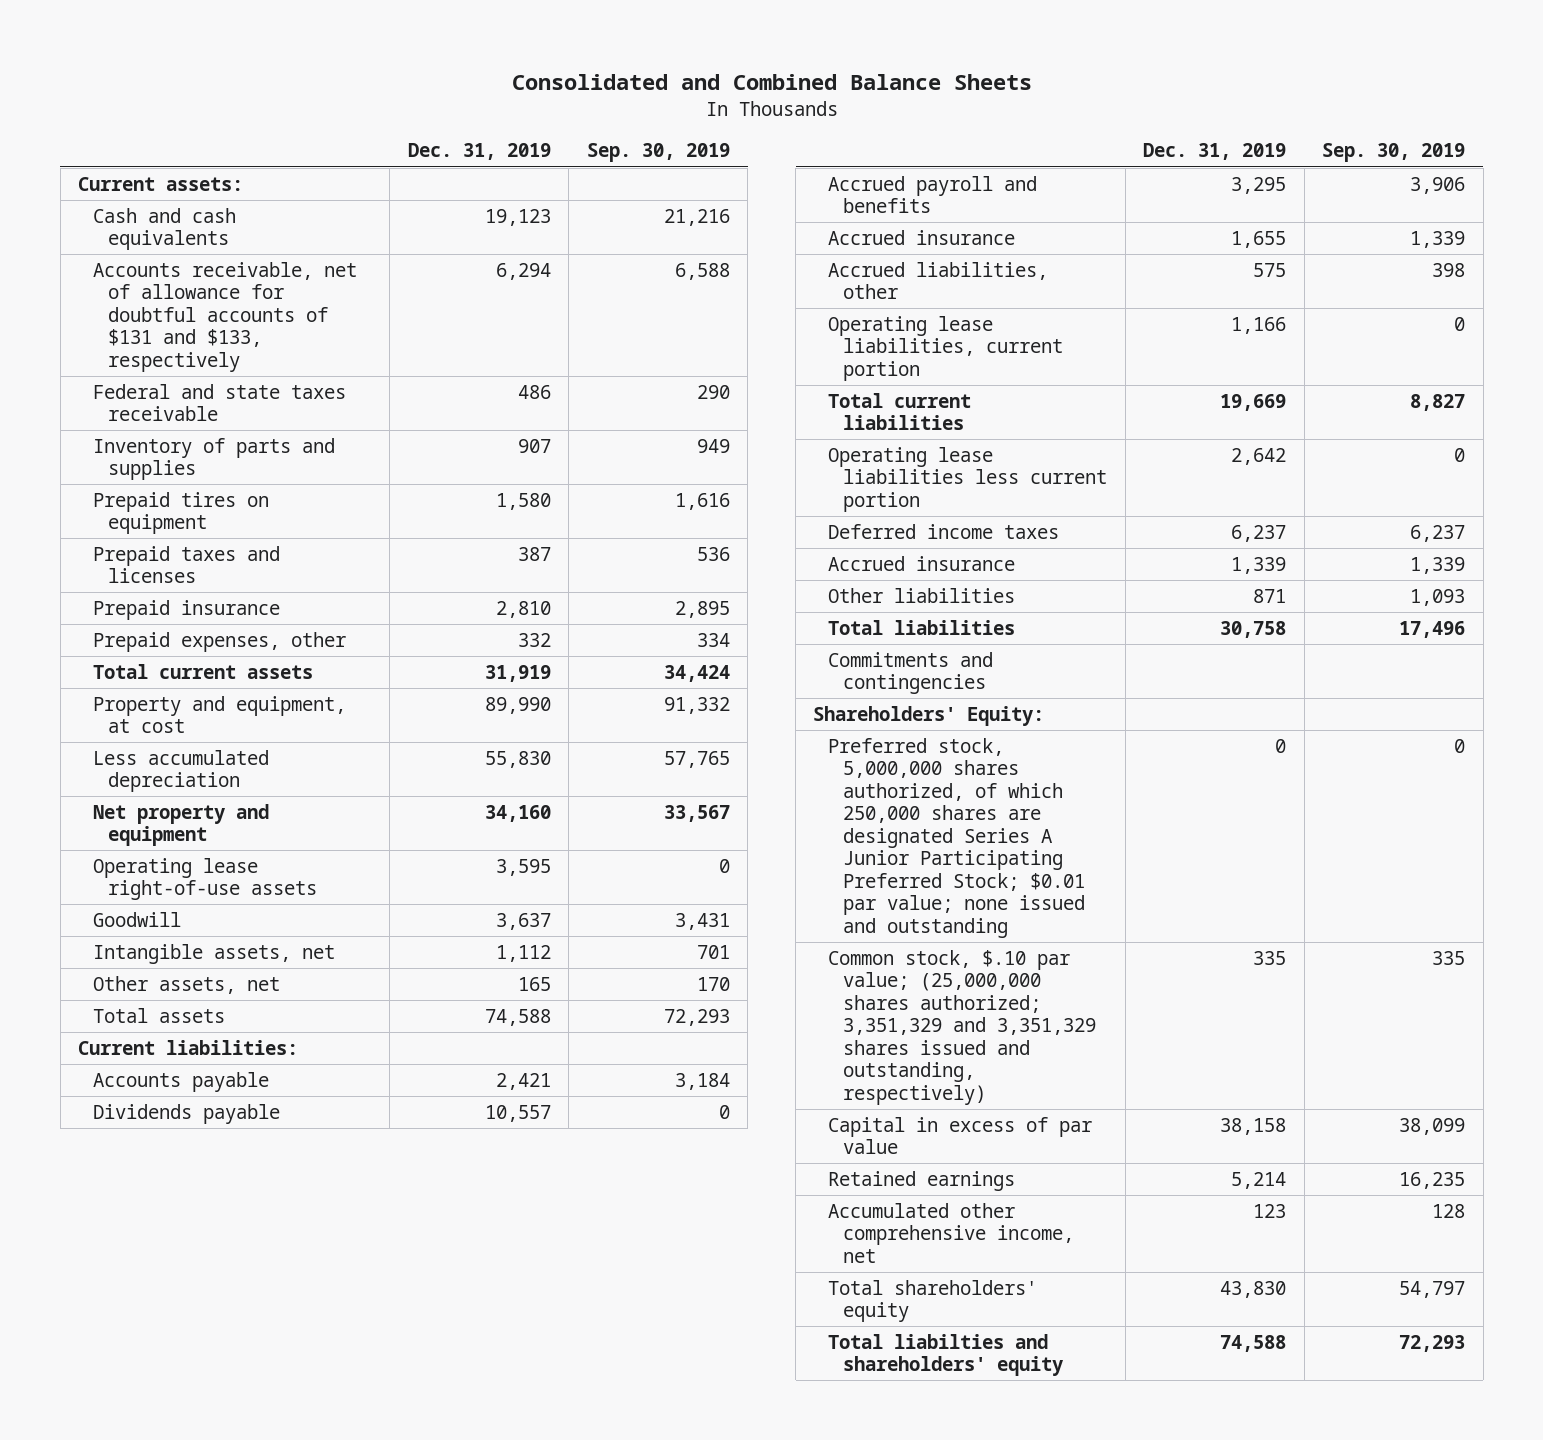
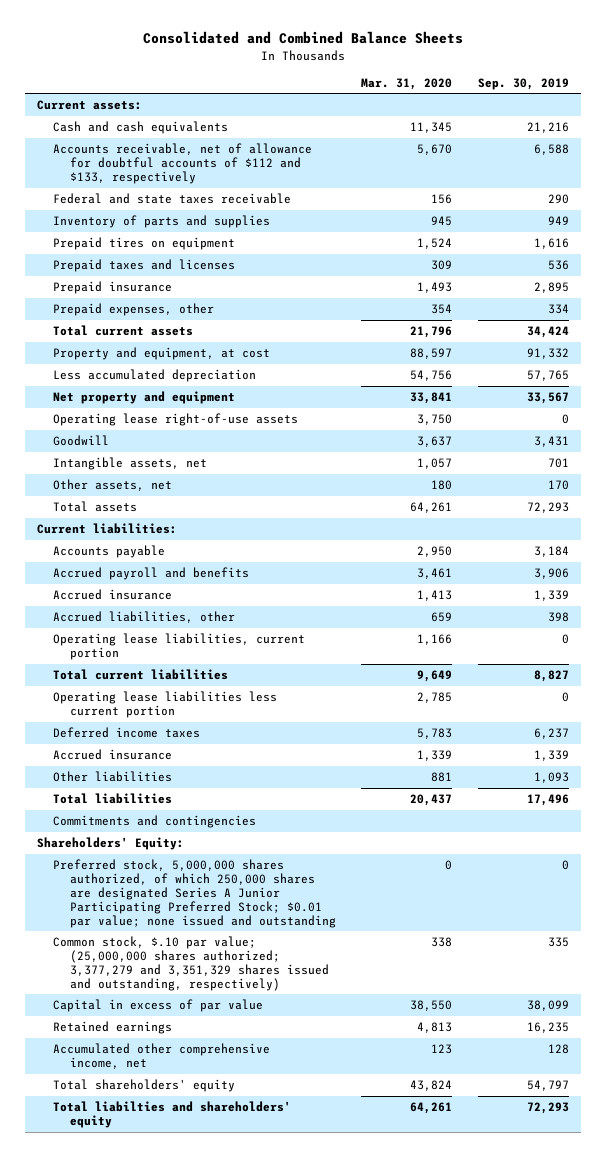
[407,143,551,161] Dec. 31, 2019 -> none
none -> [361,77,453,90] Mar. 31, 2020
[93,261,358,372] Accounts receivable, net of allowance for doubtful accounts of $131 and $133, respectively -> [53,143,313,184] Accounts receivable, net of allowance for doubtful accounts of $112 and $133, respectively
[93,1103,281,1124] Dividends payable -> none
[828,949,1097,1105] Common stock, $.10 par value; (25,000,000 shares authorized; 3,351,329 and 3,351,329 shares issued and outstanding, respectively) -> [53,936,329,991] Common stock, $.10 par value; (25,000,000 shares authorized; 3,377,279 and 3,351,329 shares issued and outstanding, respectively)

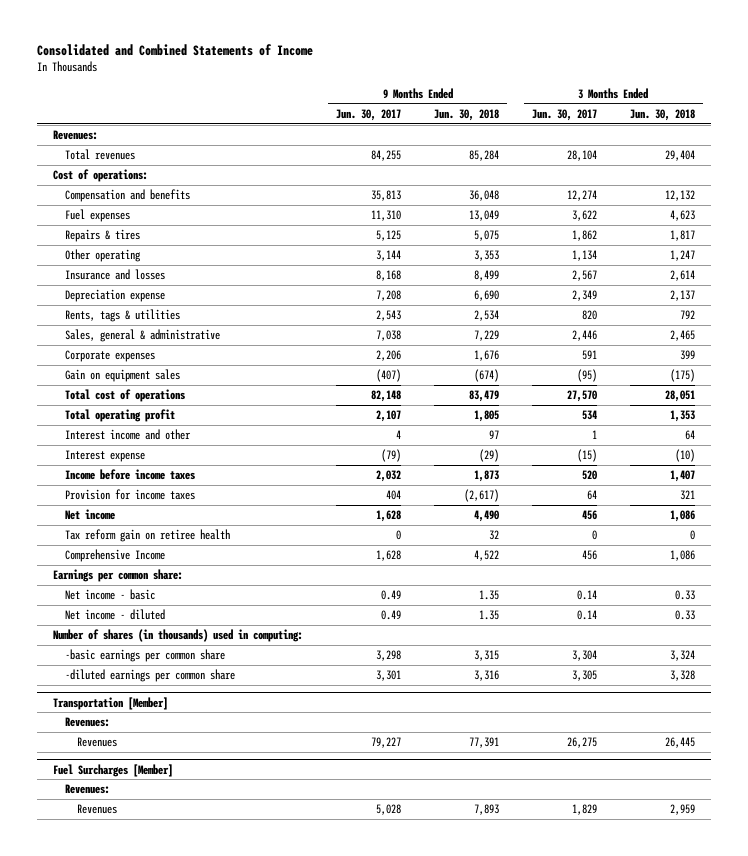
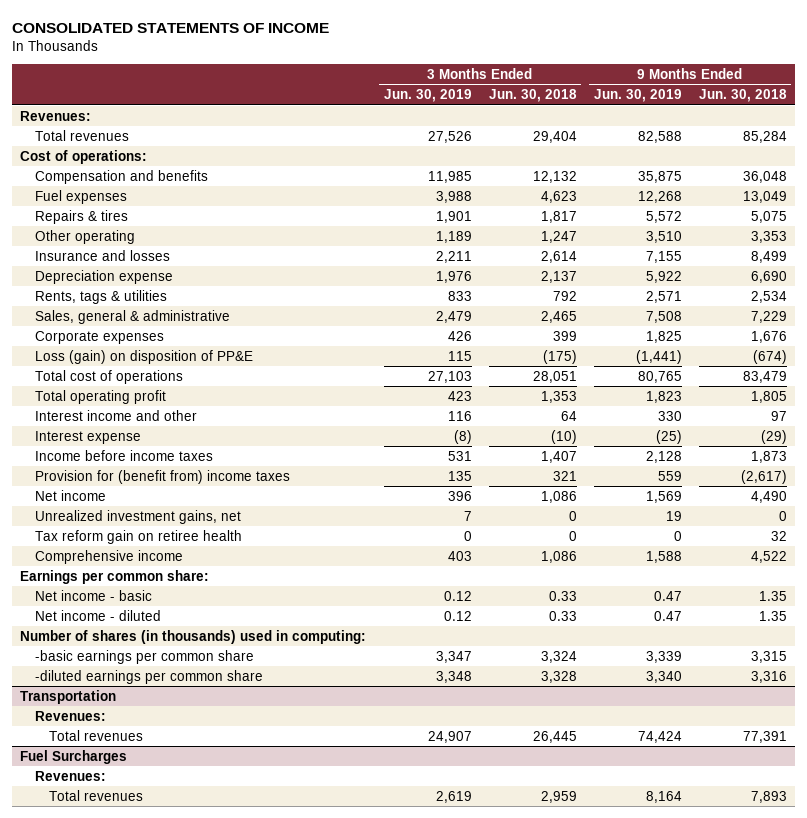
[36,44,313,57] Consolidated and Combined Statements of Income -> [11,22,329,33] CONSOLIDATED STATEMENTS OF INCOME
[336,108,402,121] Jun. 30, 2017 -> none
[531,108,597,121] Jun. 30, 2017 -> none
none -> [383,89,472,103] Jun. 30, 2019
none -> [593,89,682,103] Jun. 30, 2019
[64,369,180,383] Gain on equipment sales -> [34,349,253,364] Loss (gain) on disposition of PP&E
[64,489,195,501] Provision for income taxes -> [34,469,290,484] Provision for (benefit from) income taxes
none -> [34,509,241,524] Unrealized investment gains, net
[64,549,165,563] Comprehensive Income -> [34,549,183,564] Comprehensive income
[53,696,169,710] Transportation [Member] -> [20,689,117,704] Transportation
[76,737,117,748] Revenues -> [49,729,144,741] Total revenues
[53,763,174,777] Fuel Surcharges [Member] -> [20,749,128,764] Fuel Surcharges
[76,804,117,815] Revenues -> [49,789,144,801] Total revenues

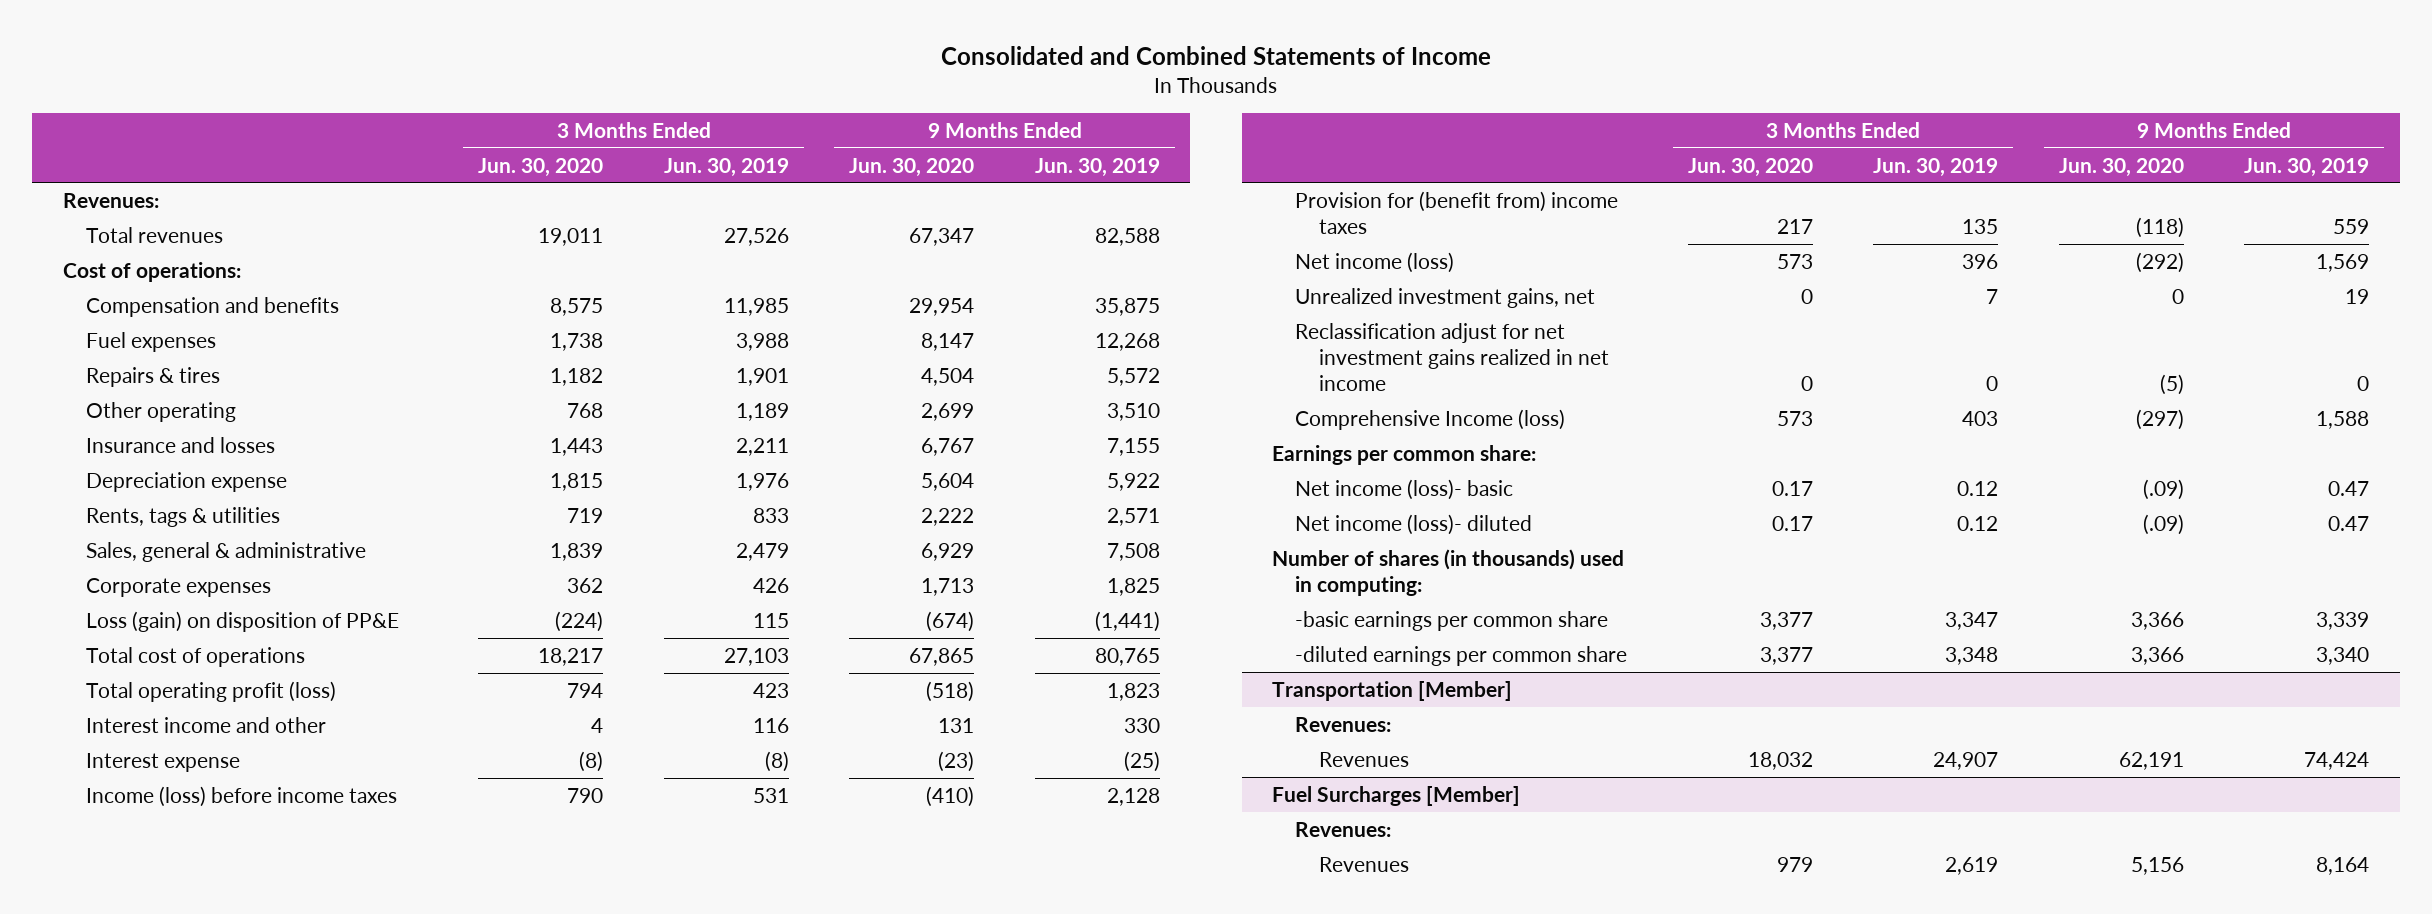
[11,22,329,33] CONSOLIDATED STATEMENTS OF INCOME -> [941,45,1492,65] Consolidated and Combined Statements of Income
[488,89,577,103] Jun. 30, 2018 -> none
[698,89,787,103] Jun. 30, 2018 -> none
none -> [478,157,604,177] Jun. 30, 2020
none -> [849,157,975,177] Jun. 30, 2020
[34,389,166,404] Total operating profit -> [85,680,336,702] Total operating profit (loss)
[34,449,213,461] Income before income taxes -> [85,785,397,807] Income (loss) before income taxes
[34,489,106,501] Net income -> [1295,251,1455,273] Net income (loss)
[34,529,242,544] Tax reform gain on retiree health -> none
none -> [1295,322,1609,392] Reclassification adjust for net investment gains realized in net income
[34,549,183,564] Comprehensive income -> [1295,408,1566,430] Comprehensive Income (loss)
[34,589,152,601] Net income - basic -> [1295,478,1514,500] Net income (loss)- basic
[34,609,161,621] Net income - diluted -> [1295,513,1533,535] Net income (loss)- diluted
[20,689,117,704] Transportation -> [1272,680,1513,701] Transportation [Member]
[49,729,144,741] Total revenues -> [1318,751,1409,767] Revenues
[20,749,128,764] Fuel Surcharges -> [1272,785,1521,806] Fuel Surcharges [Member]
[49,789,144,801] Total revenues -> [1318,856,1409,872] Revenues

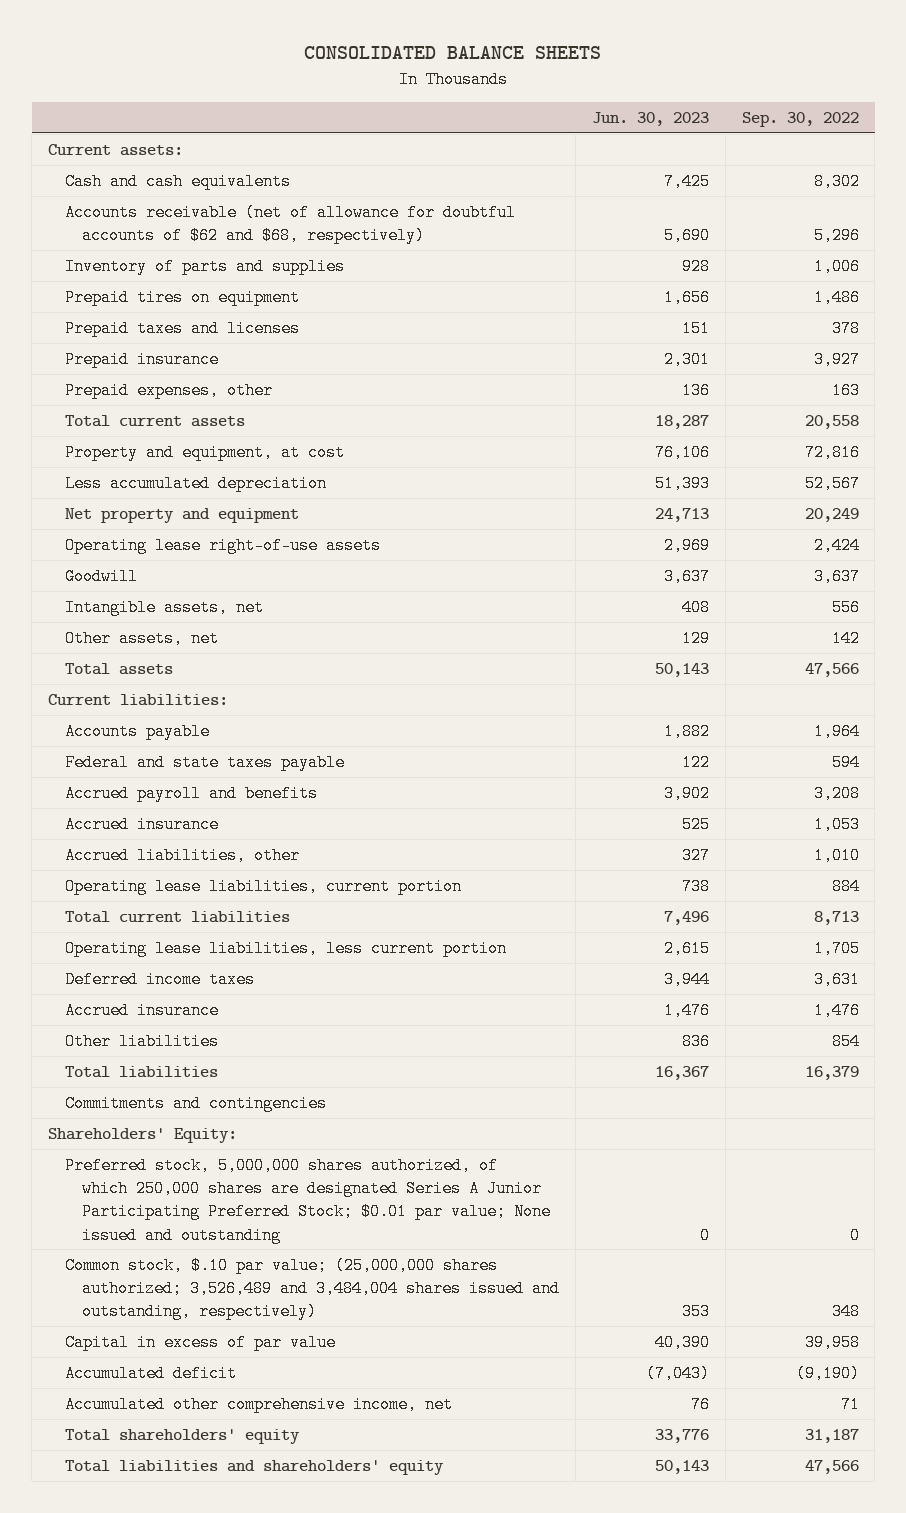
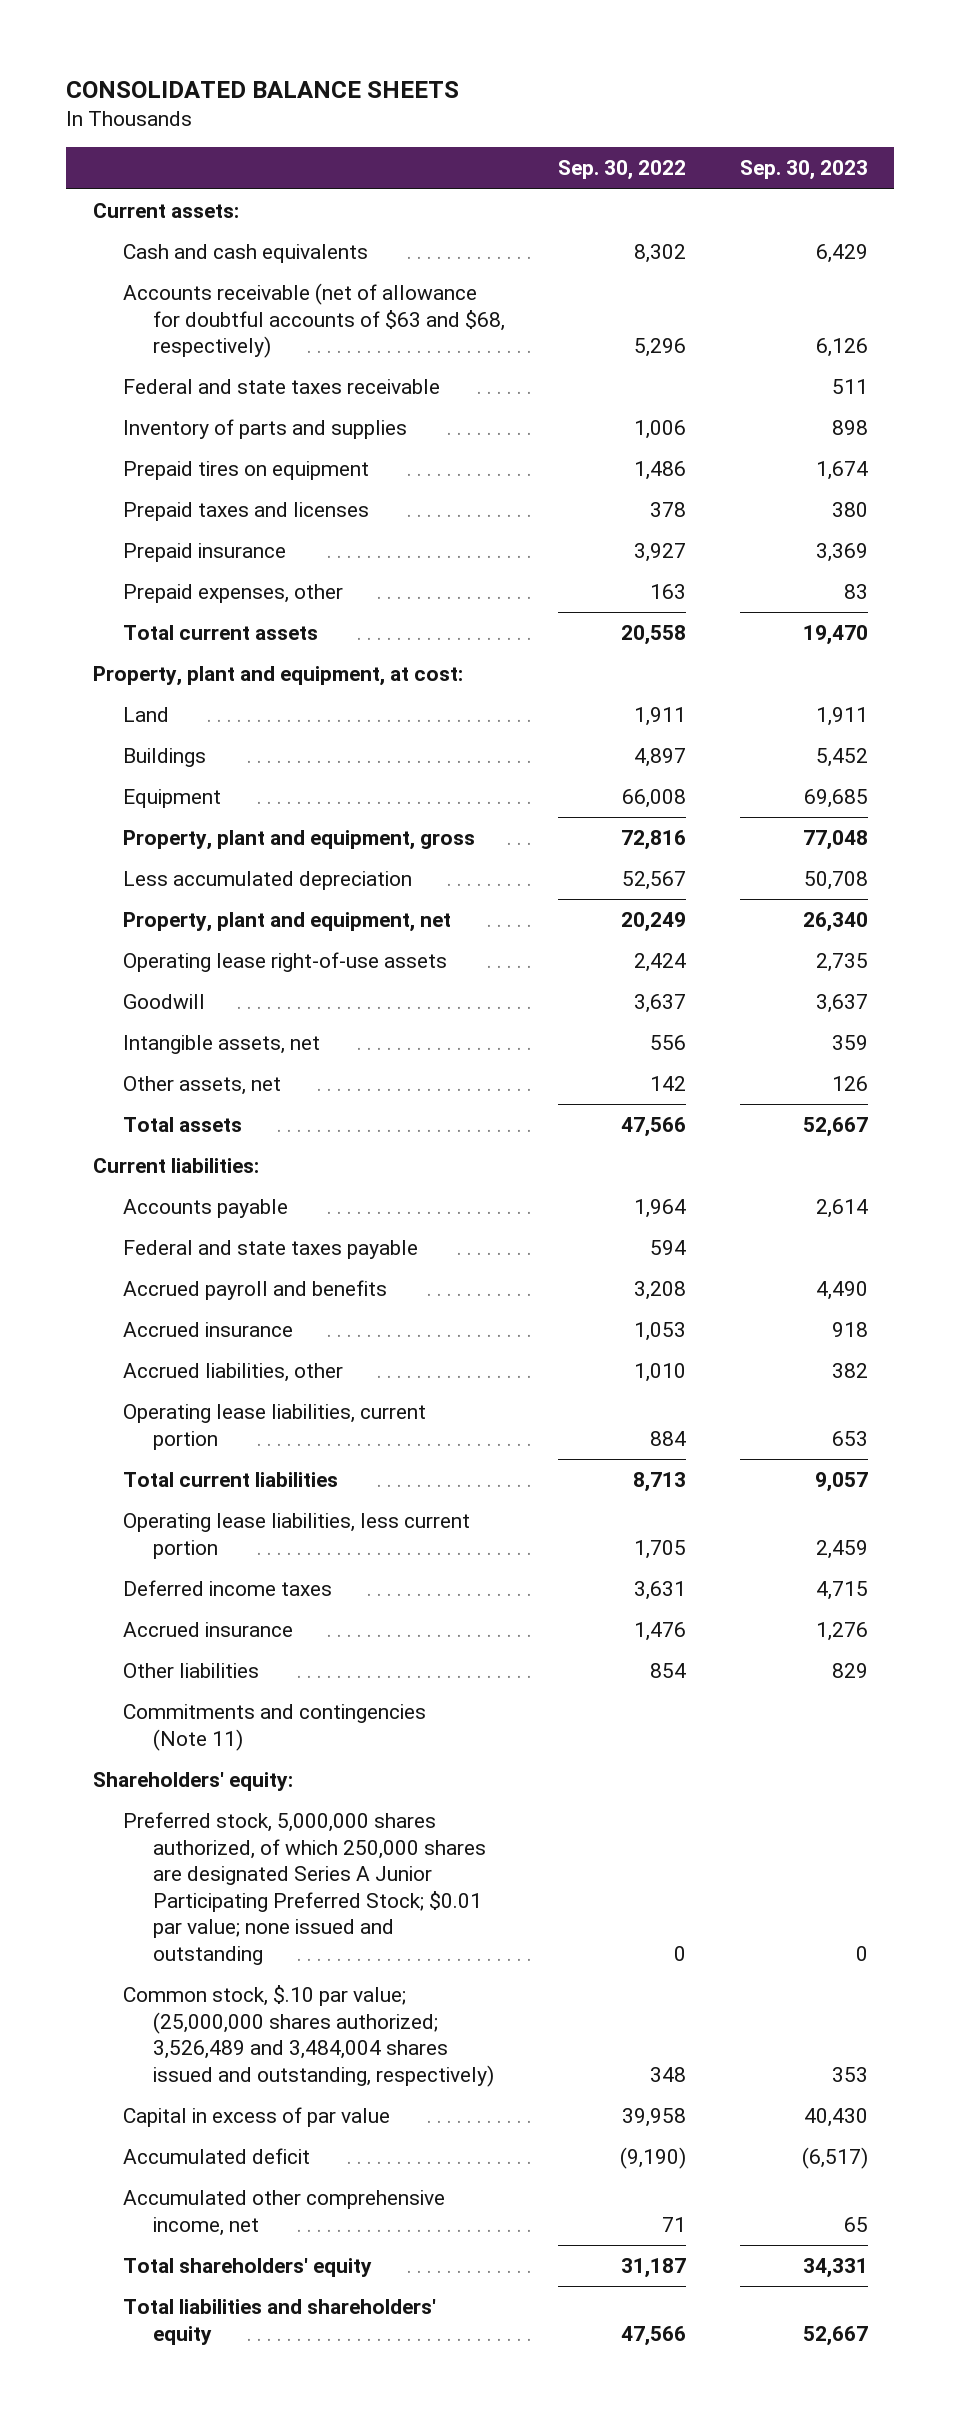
[591,111,709,126] Jun. 30, 2023 -> none
none -> [739,160,868,181] Sep. 30, 2023
[65,203,517,245] Accounts receivable (net of allowance for doubtful accounts of $62 and $68, respectively) -> [122,283,506,359] Accounts receivable (net of allowance for doubtful accounts of $63 and $68, respectively)
none -> [122,379,440,395] Federal and state taxes receivable
none -> [92,666,463,687] Property, plant and equipment, at cost:
none -> [122,707,169,723] Land
none -> [122,748,206,768] Buildings
none -> [122,789,221,809] Equipment
[65,443,346,461] Property and equipment, at cost -> [122,830,475,851] Property, plant and equipment, gross
[65,507,300,523] Net property and equipment -> [122,912,451,933] Property, plant and equipment, net
[65,1065,219,1078] Total liabilities -> none
[65,1094,328,1112] Commitments and contingencies -> [122,1704,426,1751] Commitments and contingencies (Note 11)
[47,1127,237,1143] Shareholders' Equity: -> [92,1772,293,1792] Shareholders' equity:
[65,1156,552,1244] Preferred stock, 5,000,000 shares authorized, of which 250,000 shares are designated Series A Junior Participating Preferred Stock; $0.01 par value; None issued and outstanding -> [122,1812,487,1965] Preferred stock, 5,000,000 shares authorized, of which 250,000 shares are designated Series A Junior Participating Preferred Stock; $0.01 par value; none issued and outstanding

